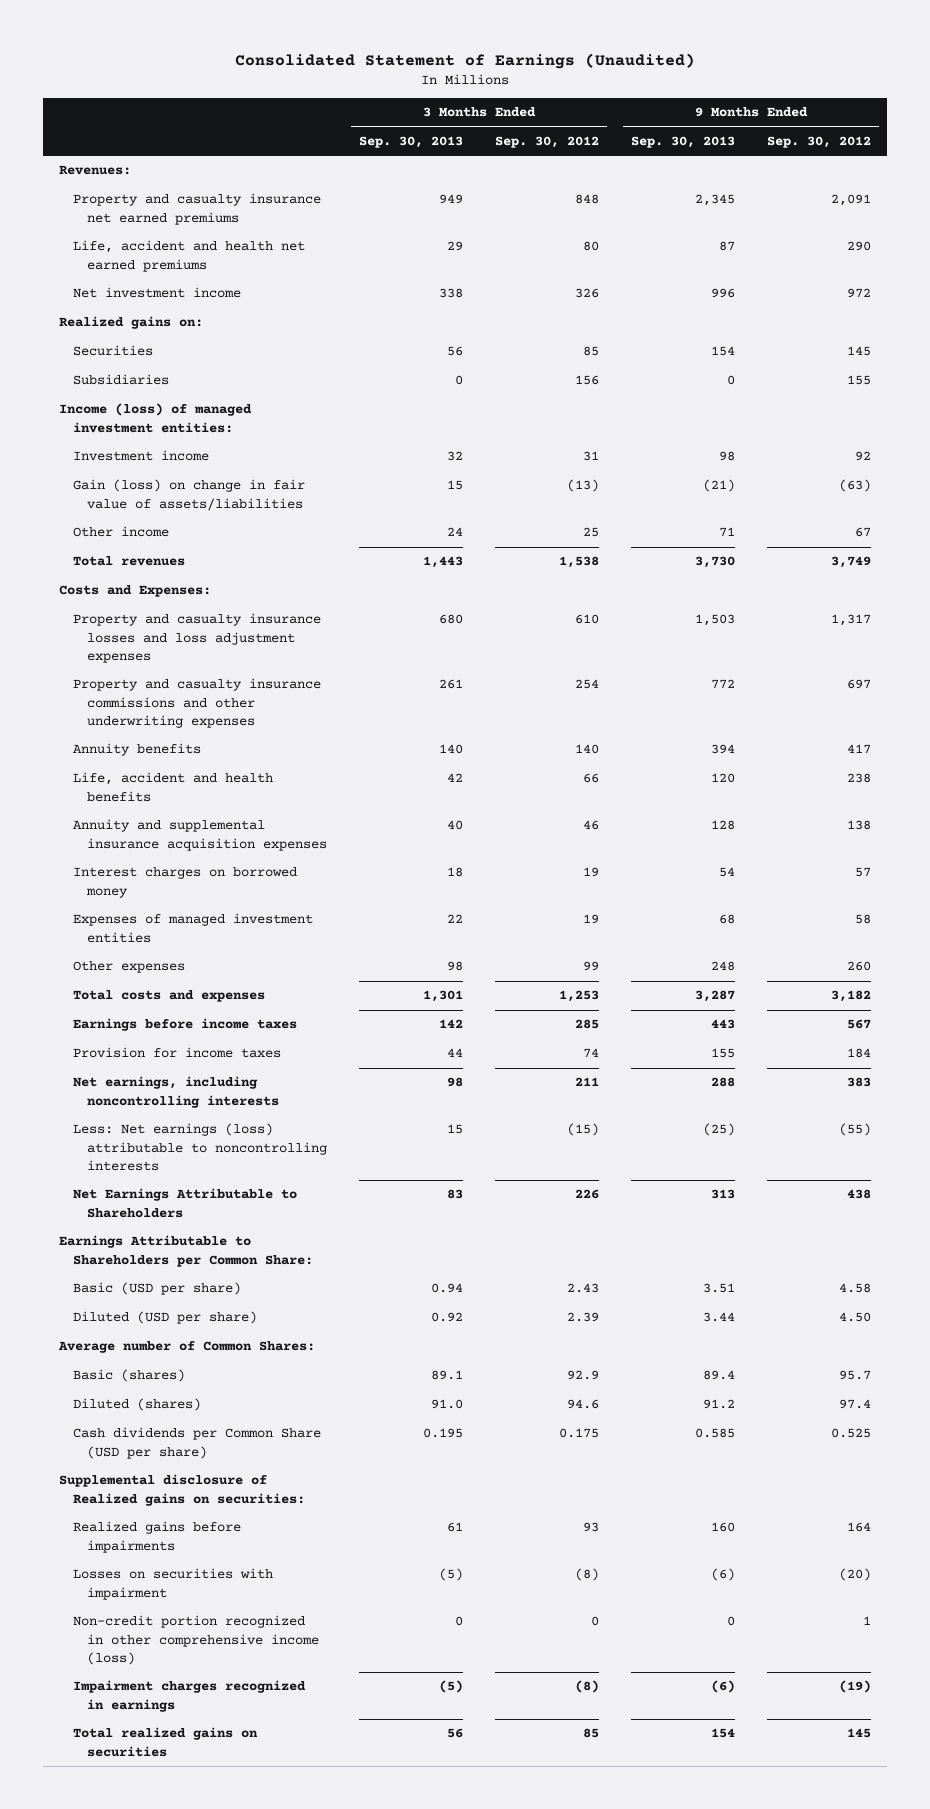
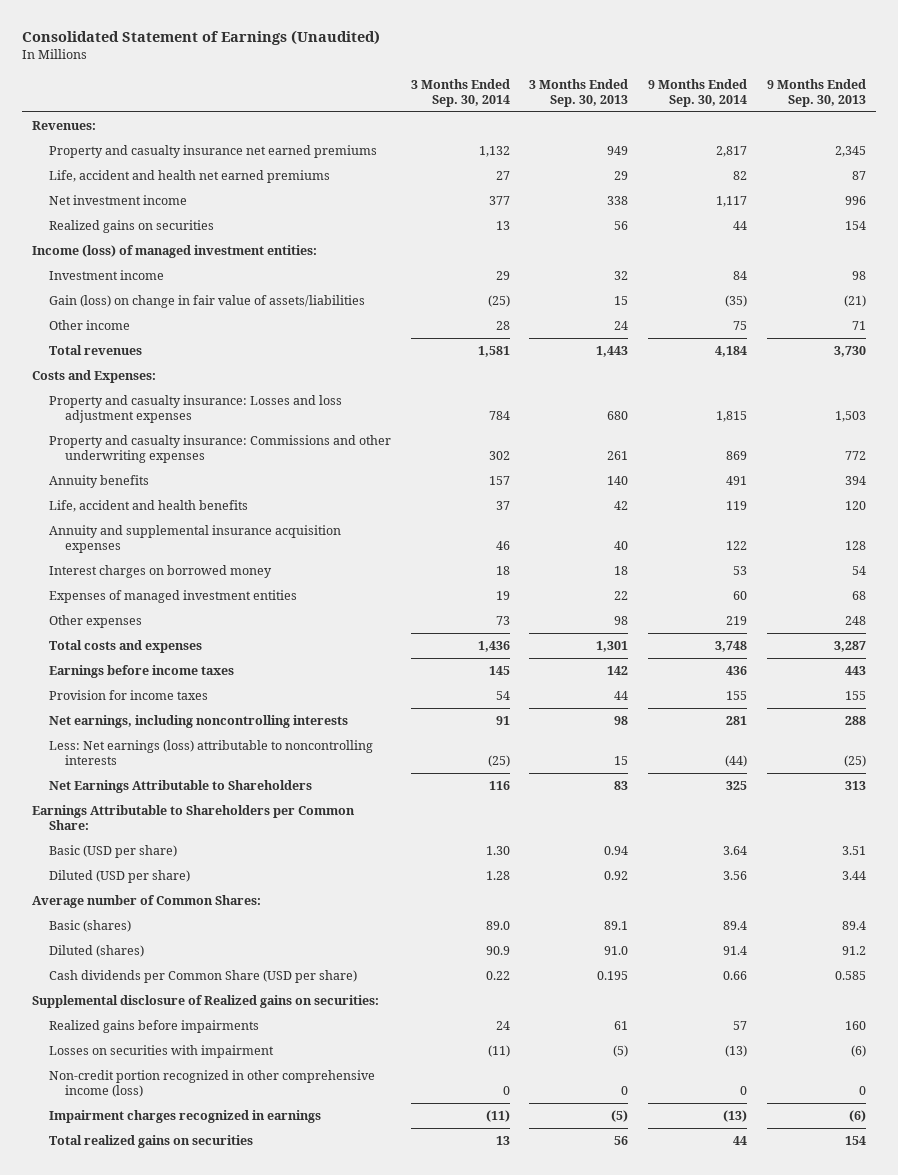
[495,135,600,148] Sep. 30, 2012 -> none
[767,135,872,148] Sep. 30, 2012 -> none
none -> [410,78,510,107] 3 Months Ended Sep. 30, 2014
none -> [648,78,748,107] 9 Months Ended Sep. 30, 2014
[58,316,203,330] Realized gains on: -> none
[72,374,169,386] Subsidiaries -> none
[72,345,153,357] Securities -> [48,220,214,234] Realized gains on securities
[72,613,321,663] Property and casualty insurance losses and loss adjustment expenses -> [48,395,342,424] Property and casualty insurance: Losses and loss adjustment expenses
[72,678,321,728] Property and casualty insurance commissions and other underwriting expenses -> [48,435,391,464] Property and casualty insurance: Commissions and other underwriting expenses

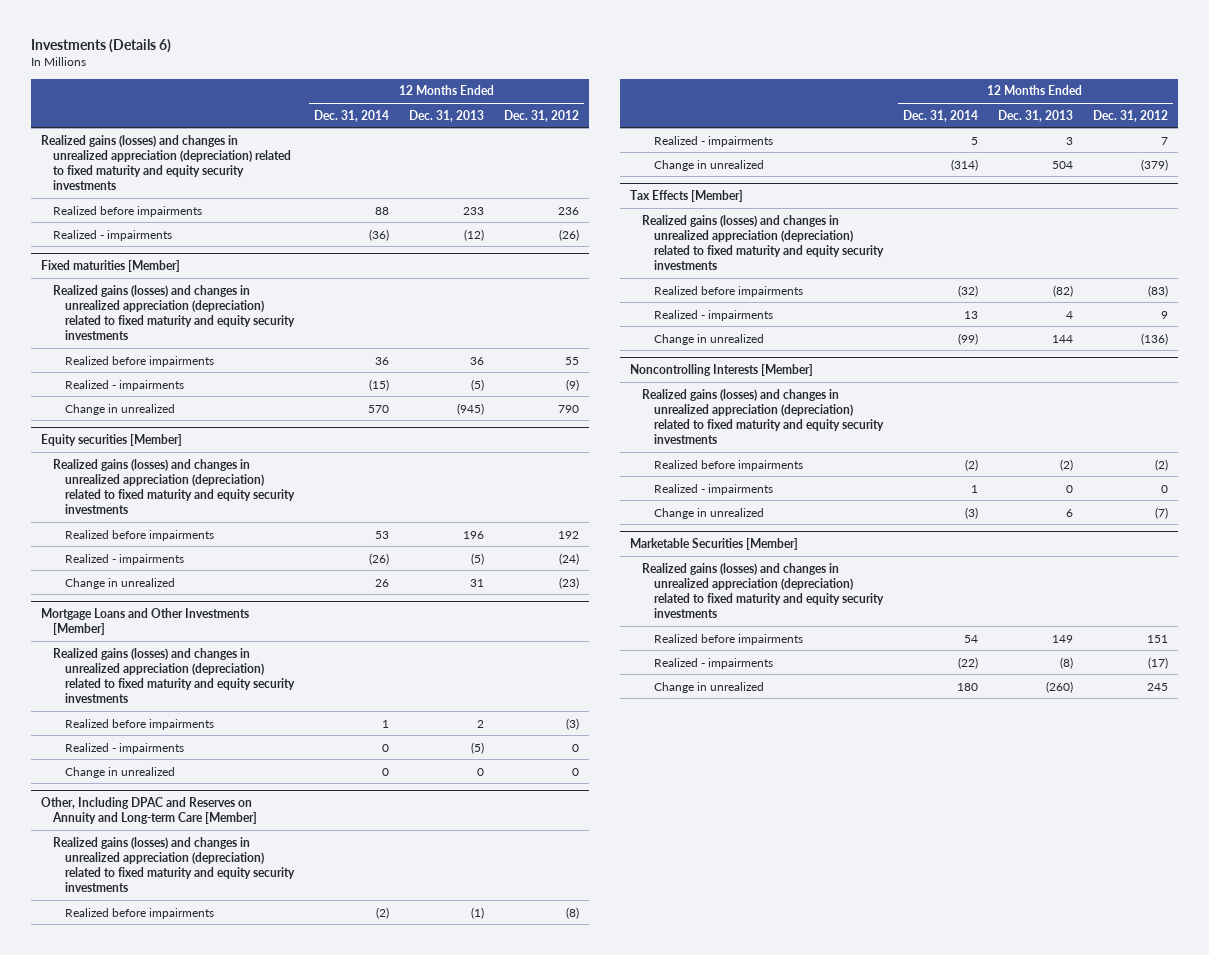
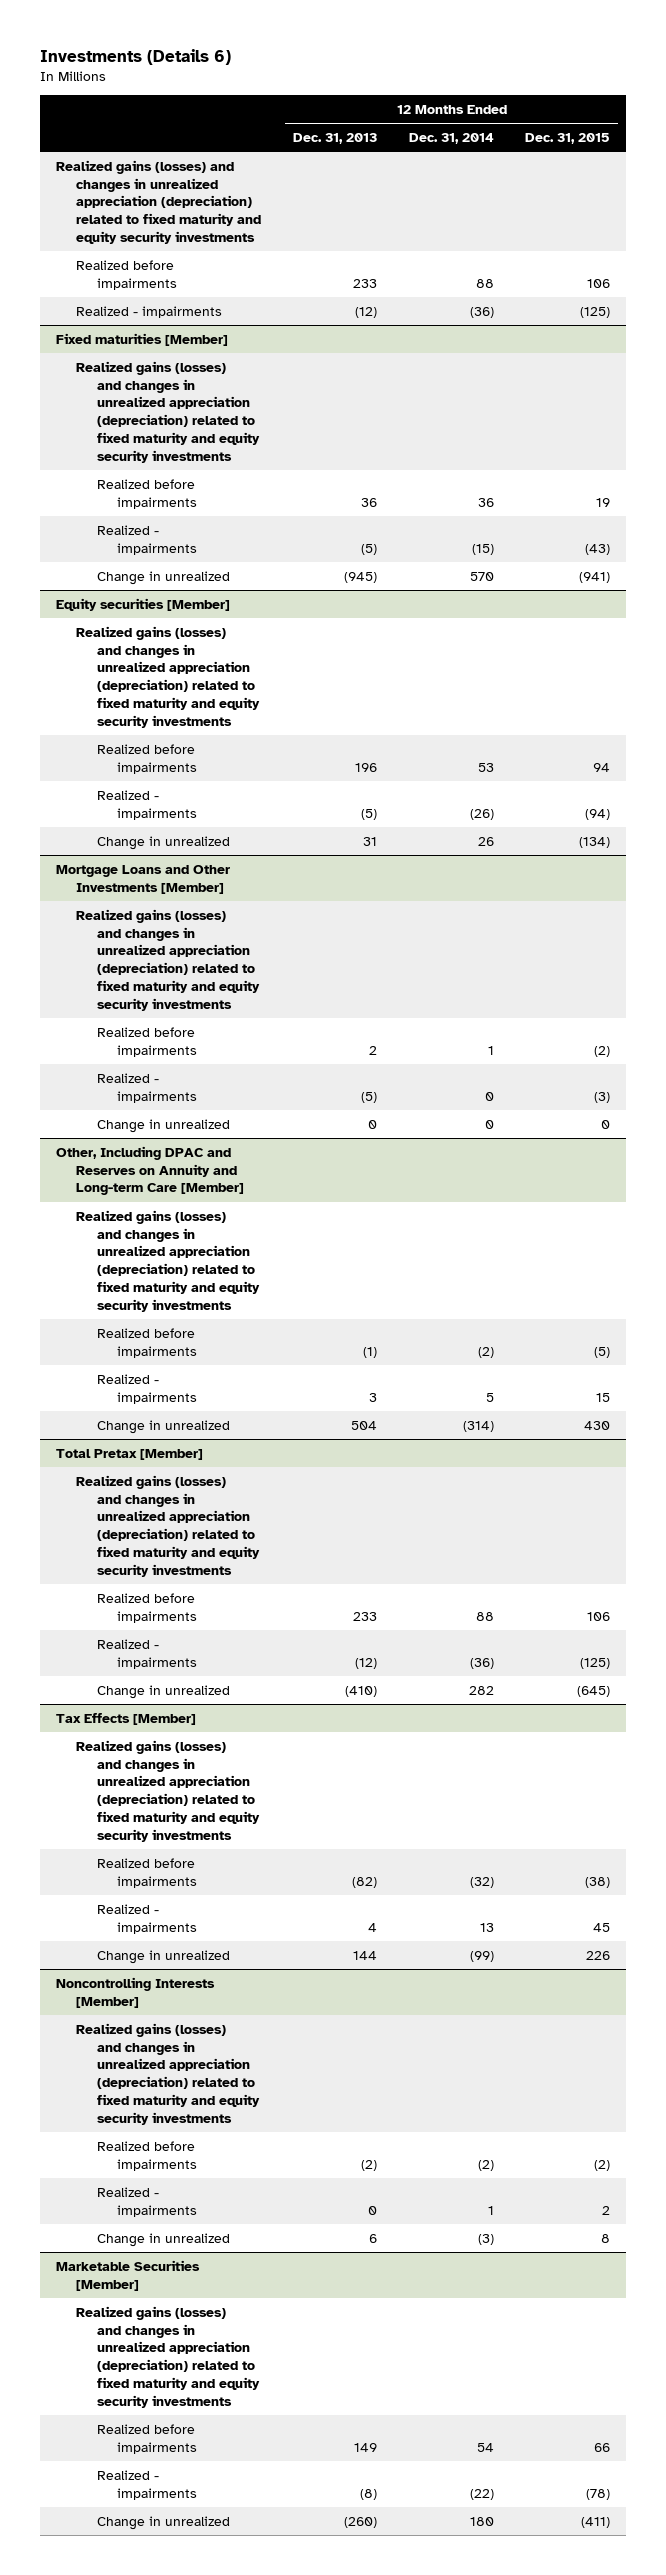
[504,109,580,122] Dec. 31, 2012 -> none
none -> [525,133,611,145] Dec. 31, 2015
none -> [55,1448,203,1460] Total Pretax [Member]
none -> [76,1474,260,1577] Realized gains (losses) and changes in unrealized appreciation (depreciation) related to fixed maturity and equity security investments
none -> [96,1592,198,1623] Realized before impairments
none -> [96,1638,198,1669] Realized - impairments
none -> [96,1684,230,1699] Change in unrealized

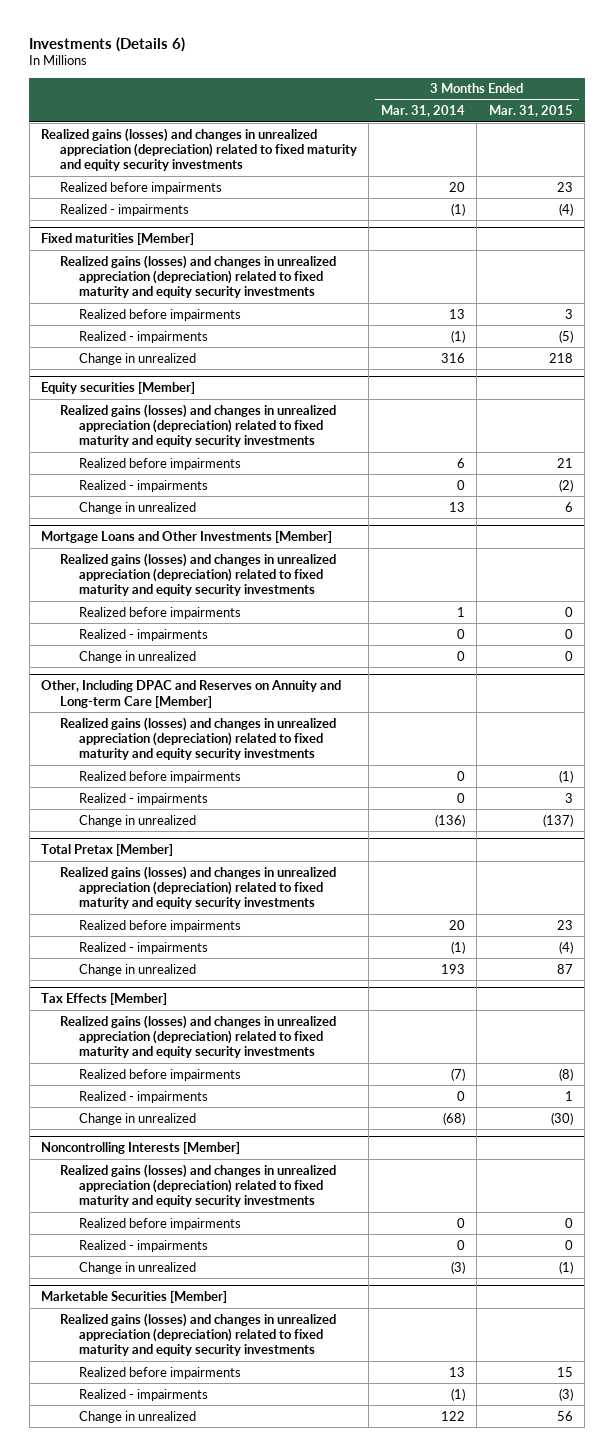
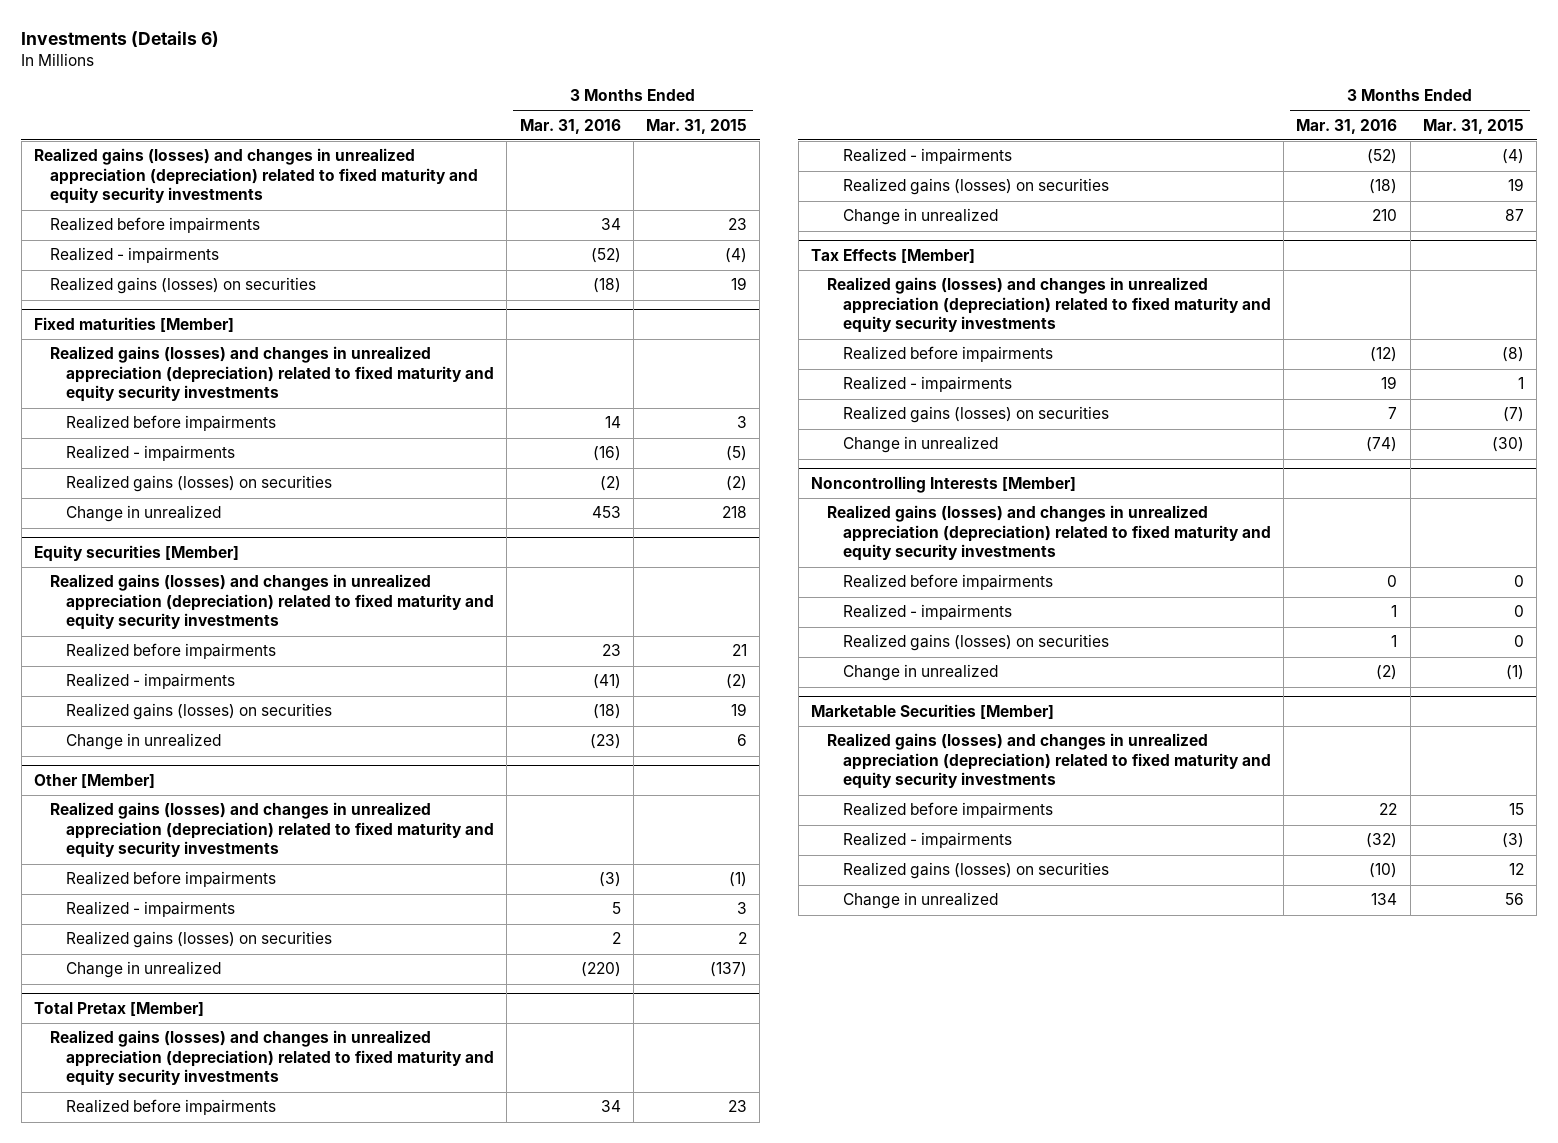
[380,105,465,118] Mar. 31, 2014 -> none
none -> [519,118,621,134] Mar. 31, 2016
none -> [50,277,317,295] Realized gains (losses) on securities
none -> [66,475,333,493] Realized gains (losses) on securities
none -> [66,703,333,721] Realized gains (losses) on securities
[41,531,333,544] Mortgage Loans and Other Investments [Member] -> none
[60,552,337,597] Realized gains (losses) and changes in unrealized appreciation (depreciation) related to fixed maturity and equity security investments -> none
[79,606,242,619] Realized before impairments -> none
[79,628,209,641] Realized - impairments -> none
[79,650,197,663] Change in unrealized -> none
[41,680,342,708] Other, Including DPAC and Reserves on Annuity and Long-term Care [Member] -> [33,774,155,789] Other [Member]
none -> [66,931,333,949] Realized gains (losses) on securities
none -> [842,178,1109,196] Realized gains (losses) on securities
none -> [842,406,1109,424] Realized gains (losses) on securities
none -> [842,634,1109,652] Realized gains (losses) on securities
none -> [842,862,1109,880] Realized gains (losses) on securities

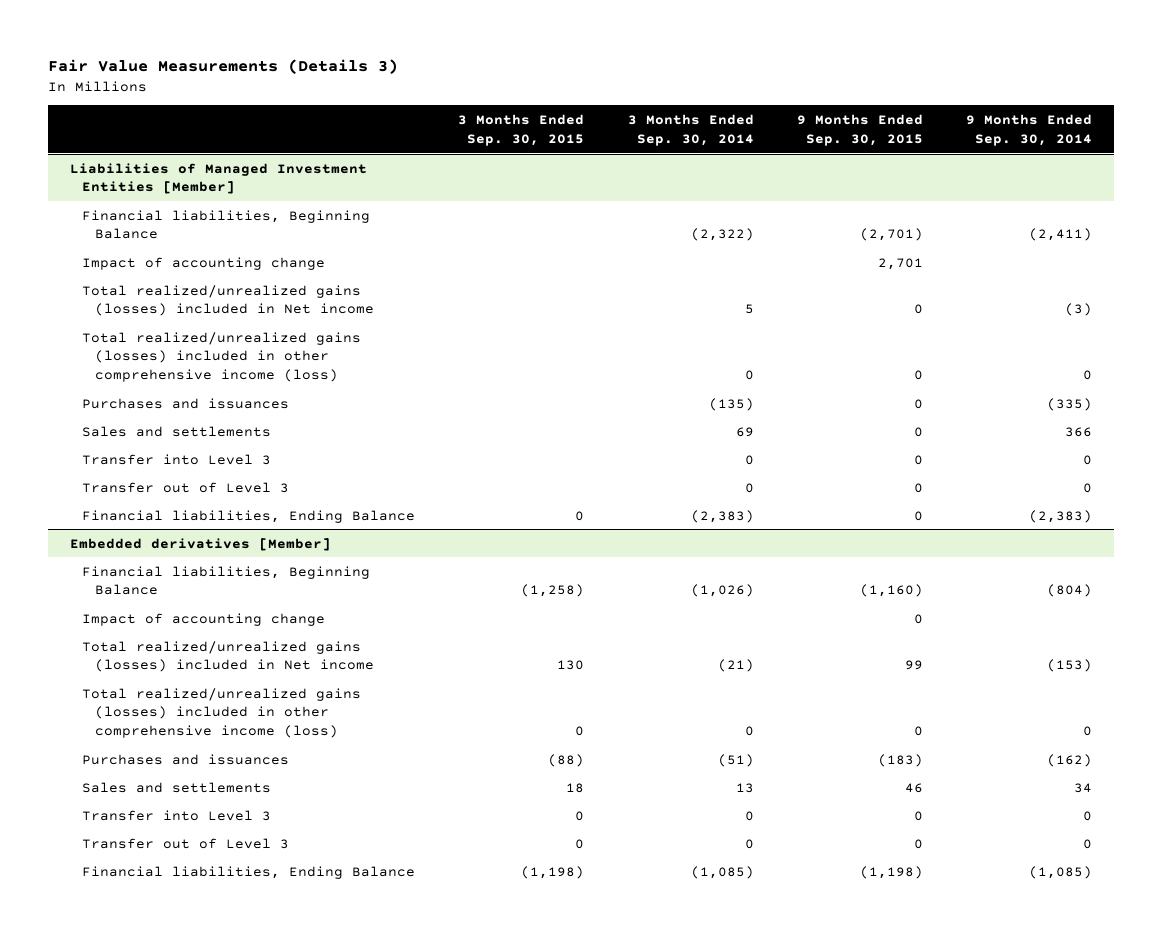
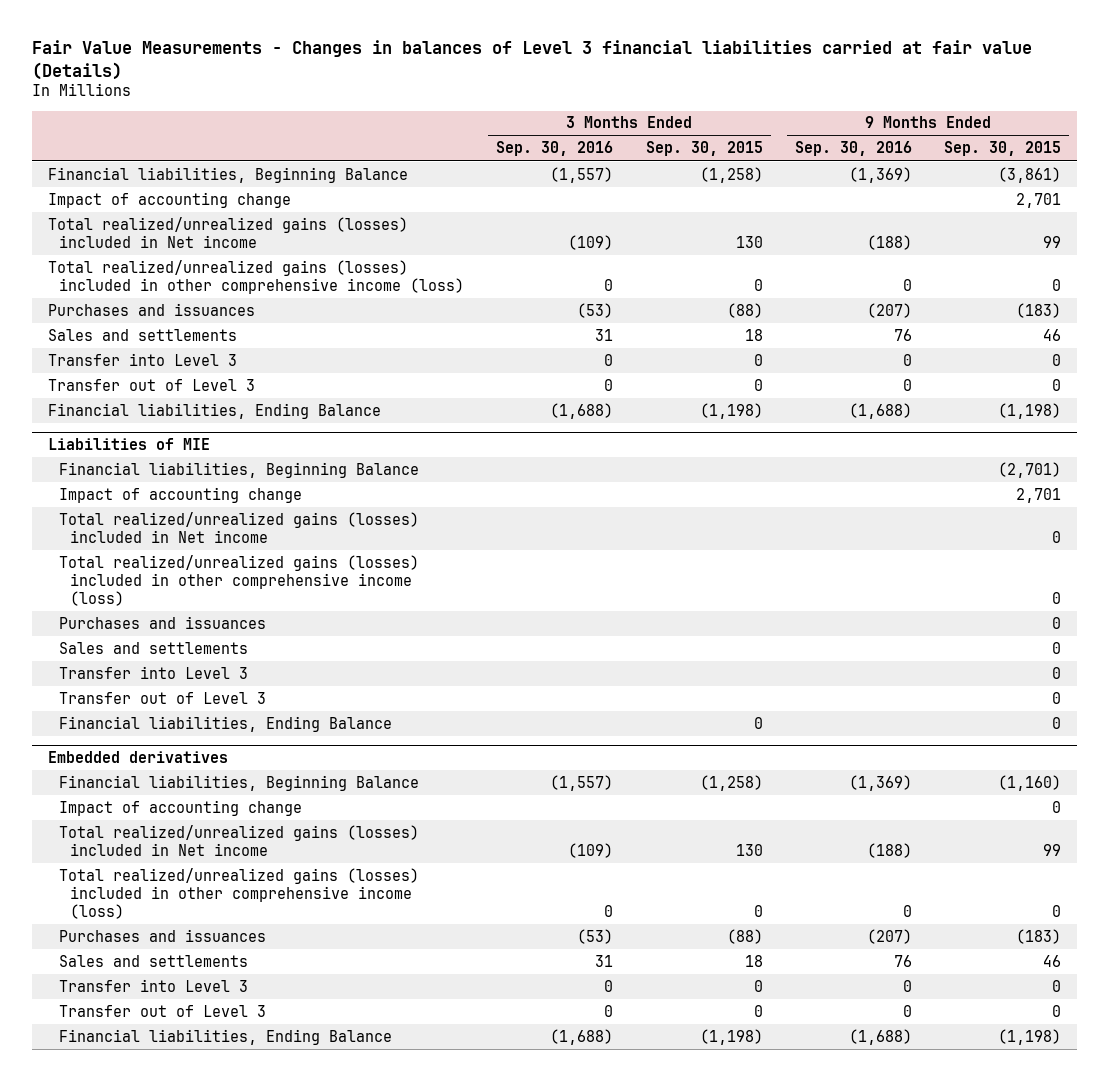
[47,58,398,74] Fair Value Measurements (Details 3) -> [31,40,1032,80] Fair Value Measurements - Changes in balances of Level 3 financial liabilities carried at fair value (Details)
[627,113,754,146] 3 Months Ended Sep. 30, 2014 -> none
[966,113,1093,146] 9 Months Ended Sep. 30, 2014 -> none
none -> [496,141,614,157] Sep. 30, 2016
none -> [794,141,912,157] Sep. 30, 2016
none -> [48,166,409,183] Financial liabilities, Beginning Balance
none -> [48,191,292,208] Impact of accounting change
none -> [48,216,409,249] Total realized/unrealized gains (losses) included in Net income
none -> [48,259,465,295] Total realized/unrealized gains (losses) included in other comprehensive income (loss)
none -> [48,302,256,316] Purchases and issuances
none -> [48,328,238,341] Sales and settlements
none -> [48,352,238,366] Transfer into Level 3
none -> [48,378,256,391] Transfer out of Level 3
none -> [48,402,382,419] Financial liabilities, Ending Balance
[69,162,367,195] Liabilities of Managed Investment Entities [Member] -> [48,437,211,450] Liabilities of MIE
[69,537,331,551] Embedded derivatives [Member] -> [48,750,229,763] Embedded derivatives

